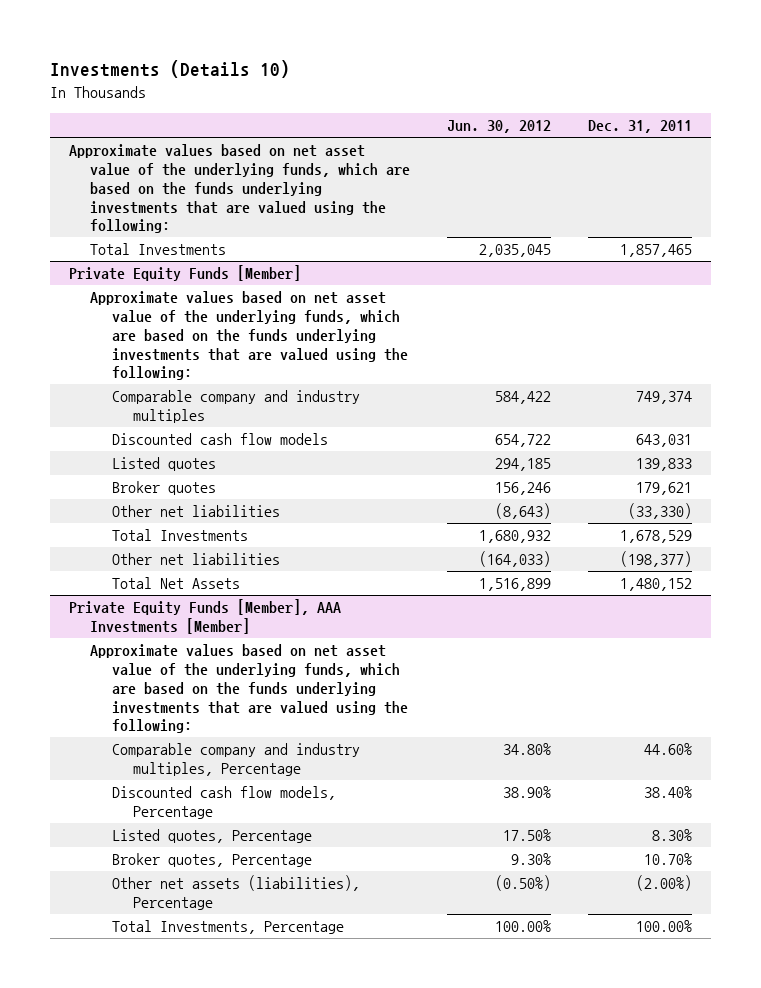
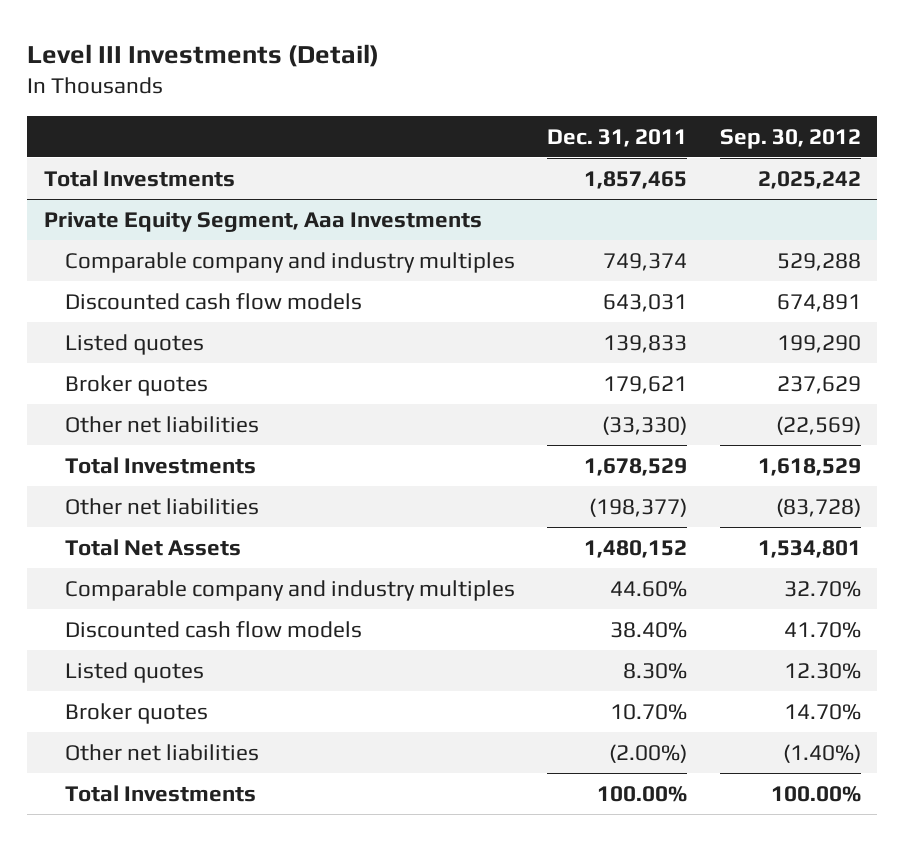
[50,60,291,79] Investments (Details 10) -> [27,43,380,67] Level III Investments (Detail)
[447,120,552,134] Jun. 30, 2012 -> none
none -> [719,128,861,149] Sep. 30, 2012
[68,144,411,234] Approximate values based on net asset value of the underlying funds, which are based on the funds underlying investments that are valued using the following: -> none
[68,265,301,282] Private Equity Funds [Member] -> none
[90,291,408,381] Approximate values based on net asset value of the underlying funds, which are based on the funds underlying investments that are valued using the following: -> none
none -> [43,211,482,232] Private Equity Segment, Aaa Investments
[68,599,341,634] Private Equity Funds [Member], AAA Investments [Member] -> none
[90,644,408,734] Approximate values based on net asset value of the underlying funds, which are based on the funds underlying investments that are valued using the following: -> none
[111,743,360,776] Comparable company and industry multiples, Percentage -> [64,579,515,601] Comparable company and industry multiples
[111,786,336,819] Discounted cash flow models, Percentage -> [64,620,362,638] Discounted cash flow models
[111,829,312,844] Listed quotes, Percentage -> [64,661,204,683] Listed quotes
[111,853,312,868] Broker quotes, Percentage -> [64,702,208,724] Broker quotes
[111,875,360,910] Other net assets (liabilities), Percentage -> [64,743,259,761] Other net liabilities
[111,920,344,935] Total Investments, Percentage -> [64,784,256,802] Total Investments

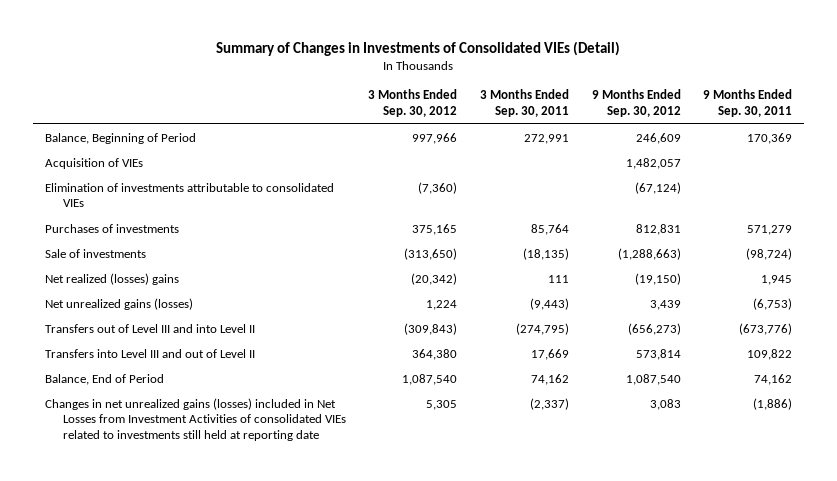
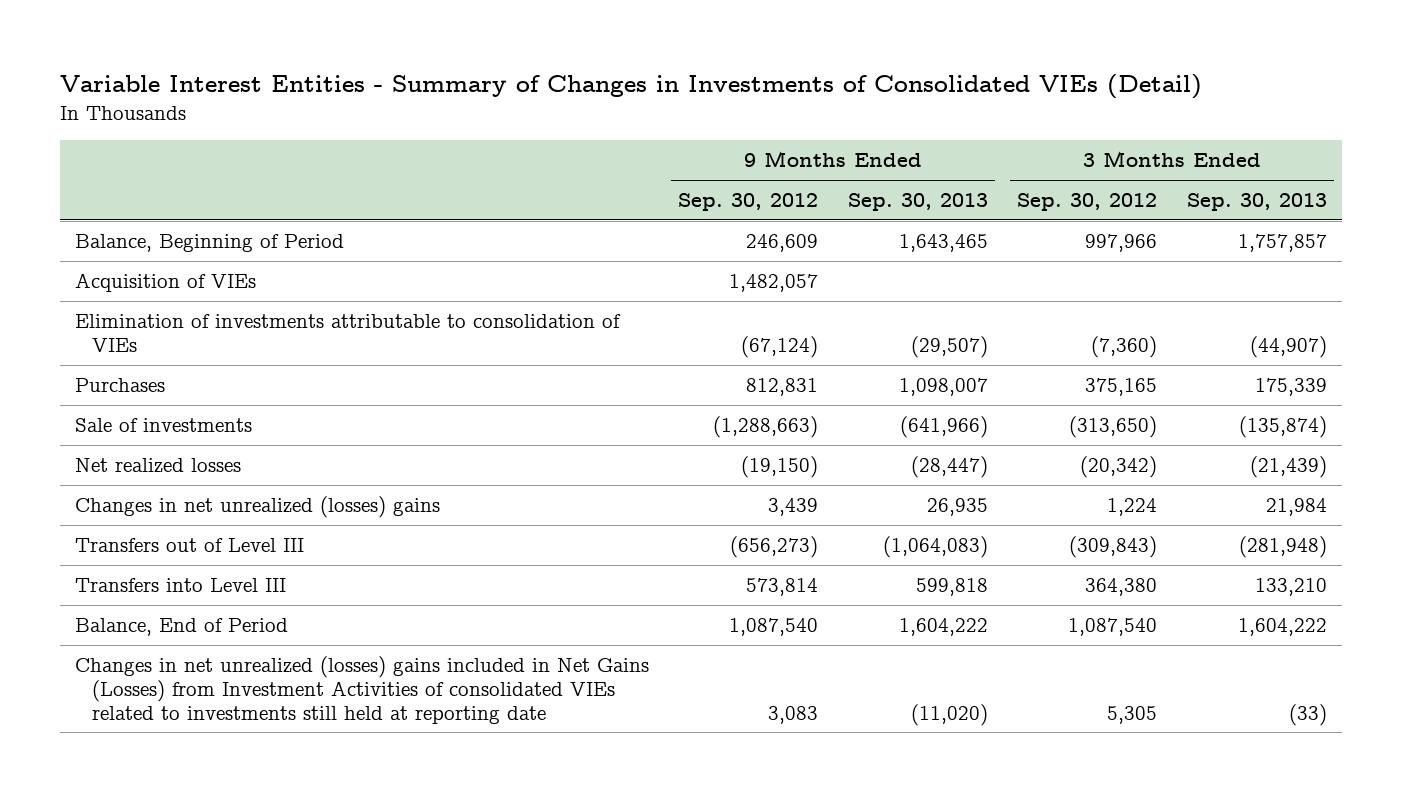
[216,40,621,56] Summary of Changes in Investments of Consolidated VIEs (Detail) -> [60,74,1203,100] Variable Interest Entities - Summary of Changes in Investments of Consolidated VIEs (Detail)
[479,89,569,118] 3 Months Ended Sep. 30, 2011 -> none
[703,89,793,118] 9 Months Ended Sep. 30, 2011 -> none
none -> [847,193,988,212] Sep. 30, 2013
none -> [1186,193,1327,212] Sep. 30, 2013
[44,182,334,208] Elimination of investments attributable to consolidated VIEs -> [74,313,621,352] Elimination of investments attributable to consolidation of VIEs
[44,223,179,233] Purchases of investments -> [74,377,165,392] Purchases
[44,272,179,285] Net realized (losses) gains -> [74,457,241,473] Net realized losses
[44,297,193,310] Net unrealized gains (losses) -> [74,495,440,518] Changes in net unrealized (losses) gains
[44,323,255,333] Transfers out of Level III and into Level II -> [74,537,304,552] Transfers out of Level III
[44,348,255,358] Transfers into Level III and out of Level II -> [74,577,286,592] Transfers into Level III
[44,397,346,442] Changes in net unrealized gains (losses) included in Net Losses from Investment Activities of consolidated VIEs related to investments still held at reporting date -> [74,655,649,724] Changes in net unrealized (losses) gains included in Net Gains (Losses) from Investment Activities of consolidated VIEs related to investments still held at reporting date

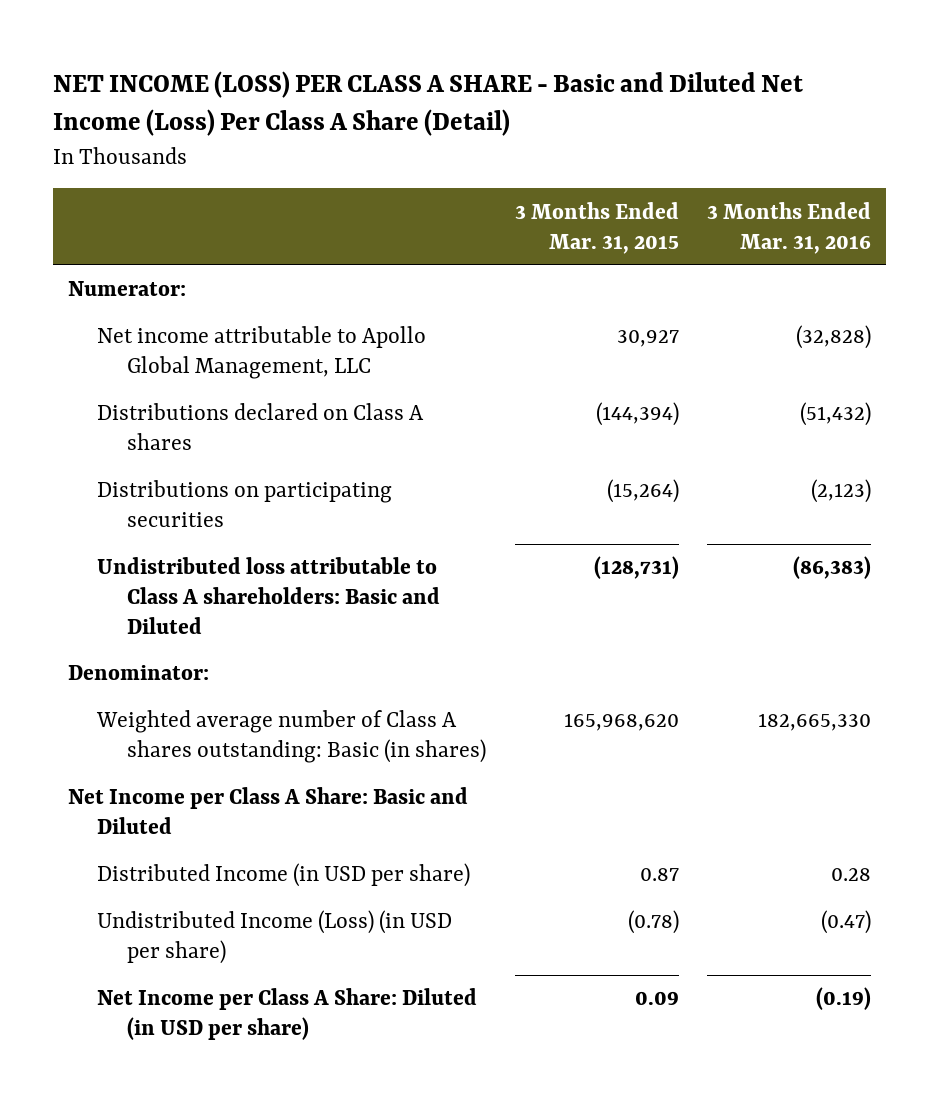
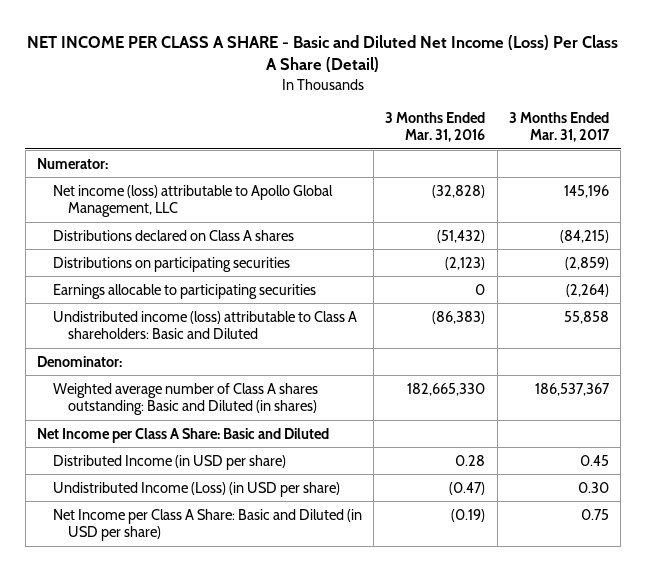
[53,70,804,137] NET INCOME (LOSS) PER CLASS A SHARE - Basic and Diluted Net Income (Loss) Per Class A Share (Detail) -> [27,34,619,73] NET INCOME PER CLASS A SHARE - Basic and Diluted Net Income (Loss) Per Class A Share (Detail)
[514,201,679,254] 3 Months Ended Mar. 31, 2015 -> none
none -> [508,111,610,143] 3 Months Ended Mar. 31, 2017
[97,326,427,380] Net income attributable to Apollo Global Management, LLC -> [52,184,333,218] Net income (loss) attributable to Apollo Global Management, LLC
none -> [52,283,316,299] Earnings allocable to participating securities
[97,557,440,634] Undistributed loss attributable to Class A shareholders: Basic and Diluted -> [52,310,357,340] Undistributed income (loss) attributable to Class A shareholders: Basic and Diluted
[96,710,486,764] Weighted average number of Class A shares outstanding: Basic (in shares) -> [52,382,318,416] Weighted average number of Class A shares outstanding: Basic and Diluted (in shares)
[97,988,478,1041] Net Income per Class A Share: Diluted (in USD per share) -> [52,508,362,542] Net Income per Class A Share: Basic and Diluted (in USD per share)

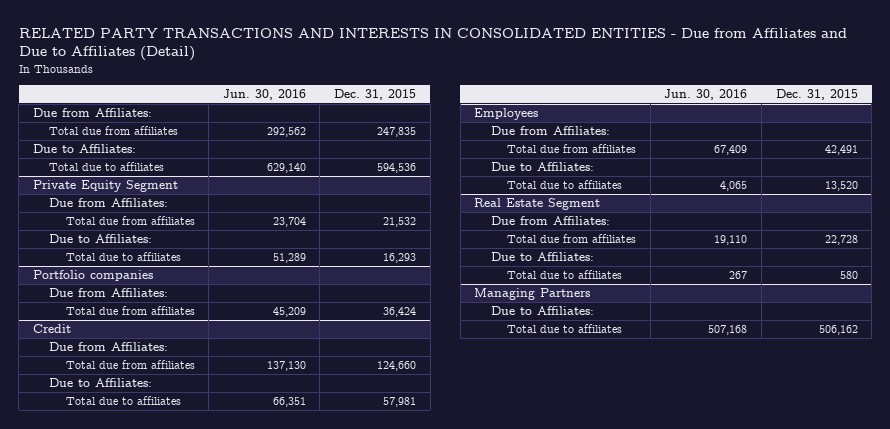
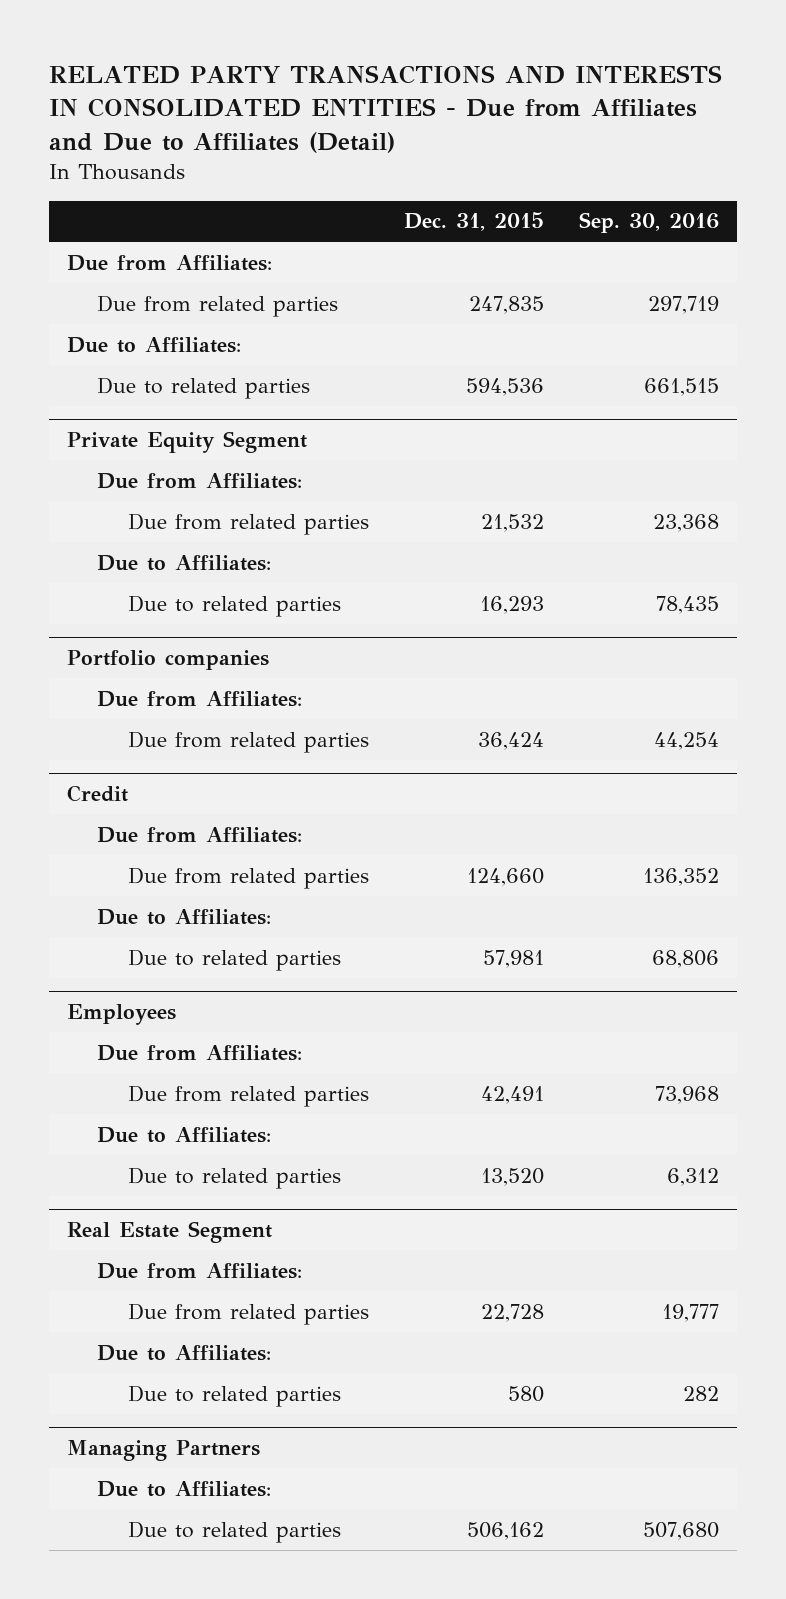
[222,89,306,101] Jun. 30, 2016 -> none
none -> [579,212,720,234] Sep. 30, 2016
[49,126,179,136] Total due from affiliates -> [97,294,339,317] Due from related parties
[49,162,165,172] Total due to affiliates -> [97,376,311,399] Due to related parties
[65,216,195,226] Total due from affiliates -> [127,512,369,535] Due from related parties
[65,252,181,262] Total due to affiliates -> [127,594,341,617] Due to related parties
[65,306,195,316] Total due from affiliates -> [127,730,369,753] Due from related parties
[65,360,195,370] Total due from affiliates -> [127,866,369,889] Due from related parties
[65,396,181,406] Total due to affiliates -> [127,948,341,971] Due to related parties
[507,144,637,154] Total due from affiliates -> [127,1084,369,1107] Due from related parties
[507,180,623,190] Total due to affiliates -> [127,1166,341,1189] Due to related parties
[507,234,637,244] Total due from affiliates -> [127,1302,369,1325] Due from related parties
[507,270,623,280] Total due to affiliates -> [127,1384,341,1407] Due to related parties
[507,324,623,334] Total due to affiliates -> [127,1520,341,1543] Due to related parties

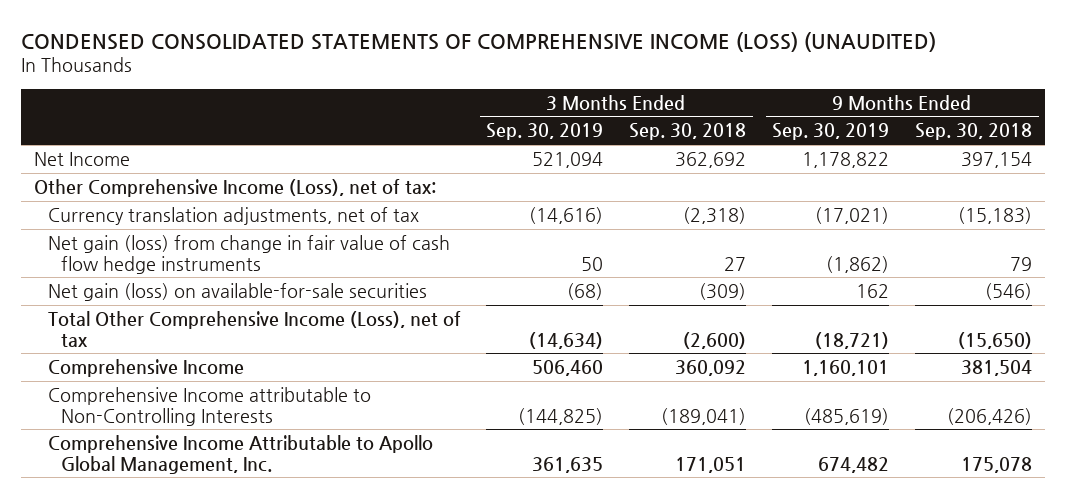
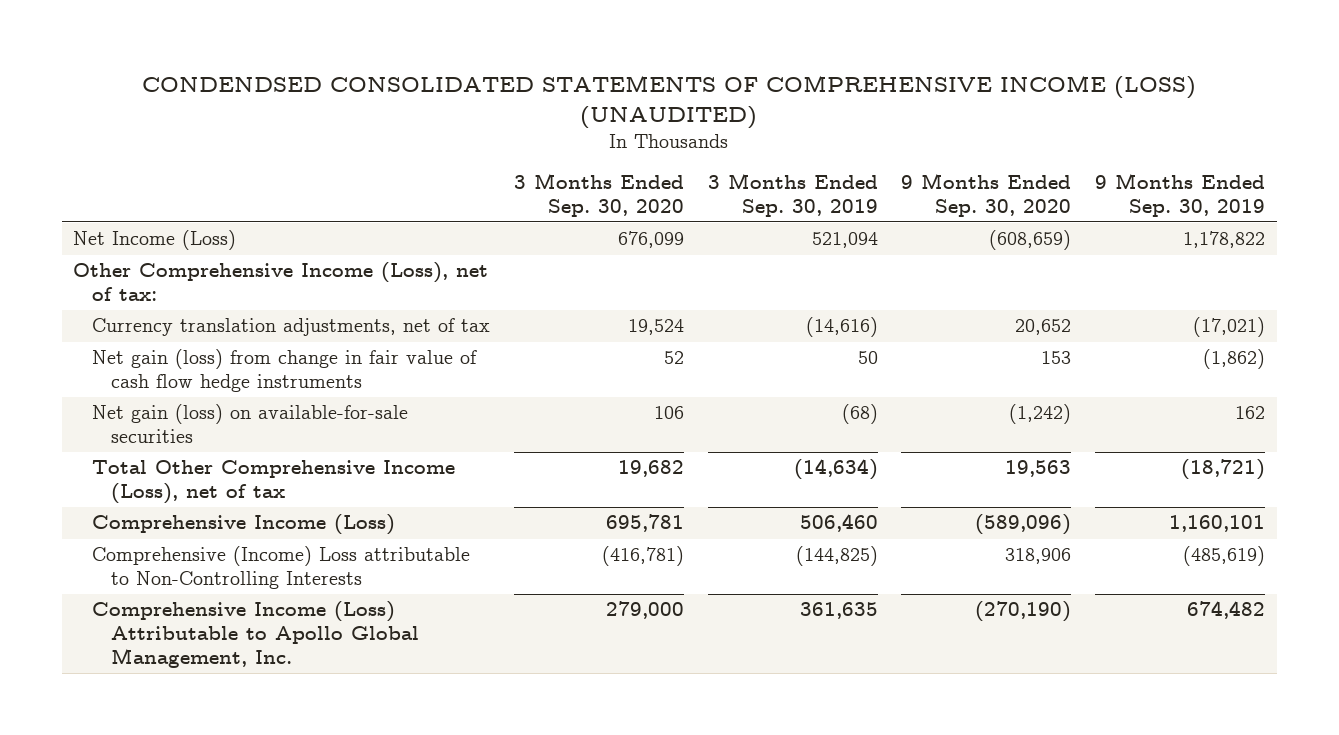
[21,32,937,53] CONDENSED CONSOLIDATED STATEMENTS OF COMPREHENSIVE INCOME (LOSS) (UNAUDITED) -> [142,74,1197,129] CONDENDSED CONSOLIDATED STATEMENTS OF COMPREHENSIVE INCOME (LOSS) (UNAUDITED)
[629,123,747,141] Sep. 30, 2018 -> none
[915,123,1033,141] Sep. 30, 2018 -> none
none -> [514,173,685,217] 3 Months Ended Sep. 30, 2020
none -> [901,173,1072,217] 9 Months Ended Sep. 30, 2020
[34,151,131,166] Net Income -> [73,230,237,251] Net Income (Loss)
[47,358,244,377] Comprehensive Income -> [92,514,396,536] Comprehensive Income (Loss)
[47,386,371,426] Comprehensive Income attributable to Non-Controlling Interests -> [92,546,471,590] Comprehensive (Income) Loss attributable to Non-Controlling Interests
[47,434,433,474] Comprehensive Income Attributable to Apollo Global Management, Inc. -> [92,601,420,668] Comprehensive Income (Loss) Attributable to Apollo Global Management, Inc.

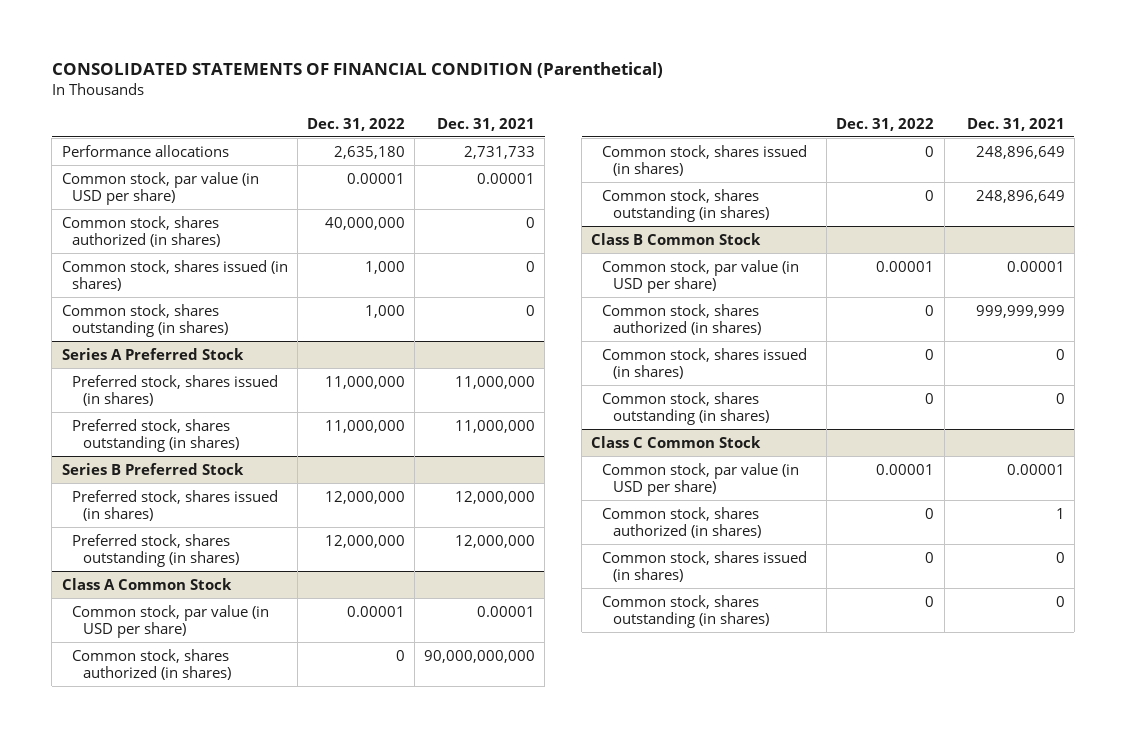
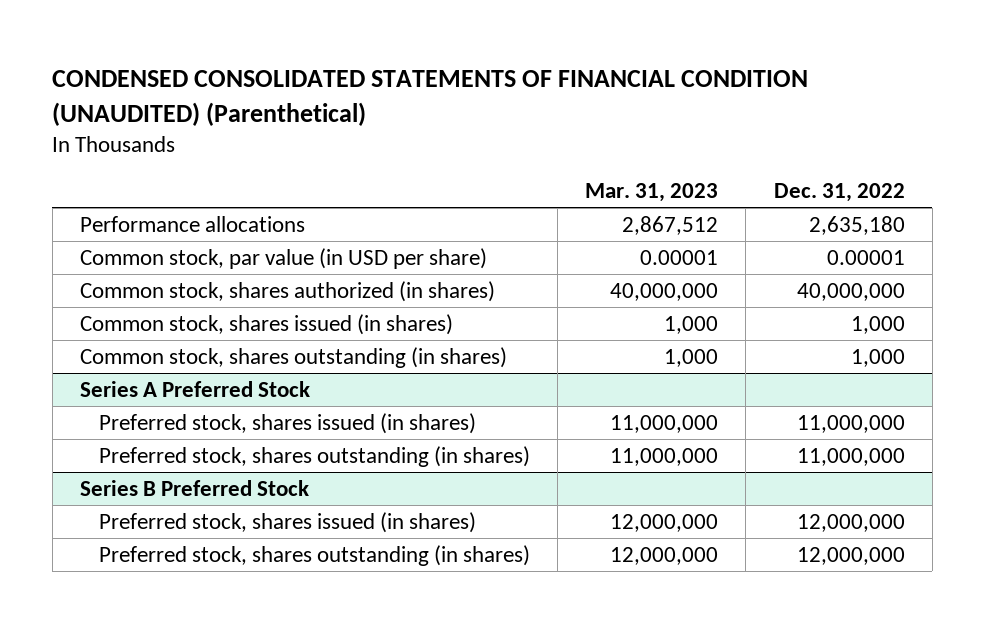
[51,62,663,79] CONSOLIDATED STATEMENTS OF FINANCIAL CONDITION (Parenthetical) -> [52,70,809,126] CONDENSED CONSOLIDATED STATEMENTS OF FINANCIAL CONDITION (UNAUDITED) (Parenthetical)
[436,117,535,131] Dec. 31, 2021 -> none
none -> [585,182,719,202] Mar. 31, 2023
[61,577,232,590] Class A Common Stock -> none
[72,604,270,639] Common stock, par value (in USD per share) -> none
[72,648,232,681] Common stock, shares authorized (in shares) -> none
[602,144,808,177] Common stock, shares issued (in shares) -> none
[602,188,769,223] Common stock, shares outstanding (in shares) -> none
[591,232,762,245] Class B Common Stock -> none
[602,259,800,294] Common stock, par value (in USD per share) -> none
[602,303,761,336] Common stock, shares authorized (in shares) -> none
[602,347,808,380] Common stock, shares issued (in shares) -> none
[602,391,769,426] Common stock, shares outstanding (in shares) -> none
[591,435,762,448] Class C Common Stock -> none
[602,462,800,497] Common stock, par value (in USD per share) -> none
[602,506,761,539] Common stock, shares authorized (in shares) -> none
[602,550,808,583] Common stock, shares issued (in shares) -> none
[602,594,769,629] Common stock, shares outstanding (in shares) -> none

